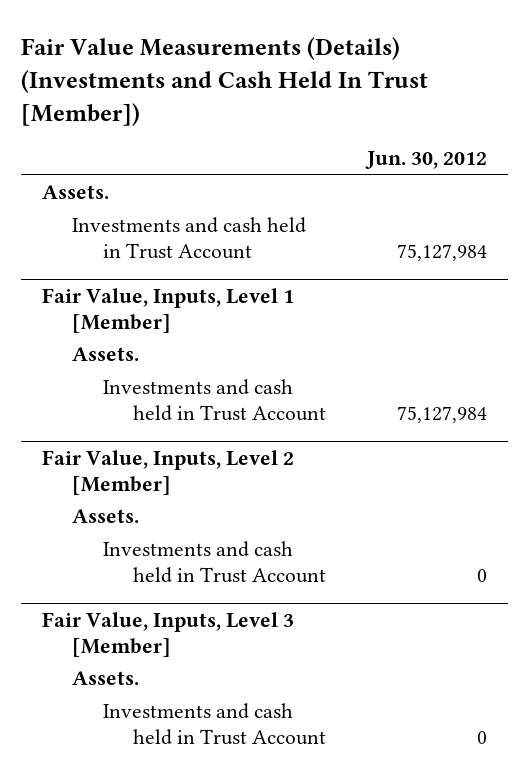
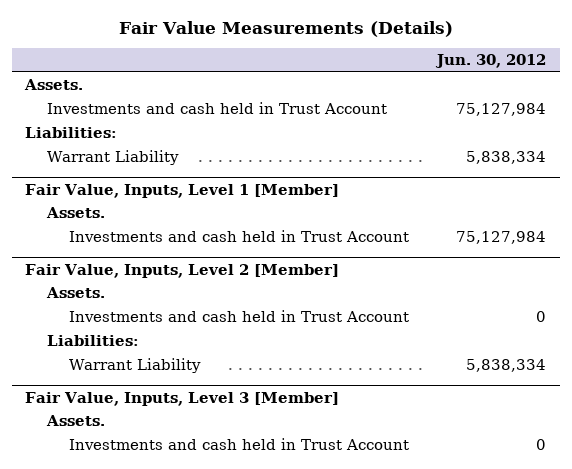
[21,36,429,126] Fair Value Measurements (Details) (Investments and Cash Held In Trust [Member]) -> [118,20,453,37] Fair Value Measurements (Details)
none -> [25,127,118,139] Liabilities:
none -> [47,150,180,166] Warrant Liability
none -> [47,335,140,347] Liabilities:
none -> [69,358,202,374] Warrant Liability

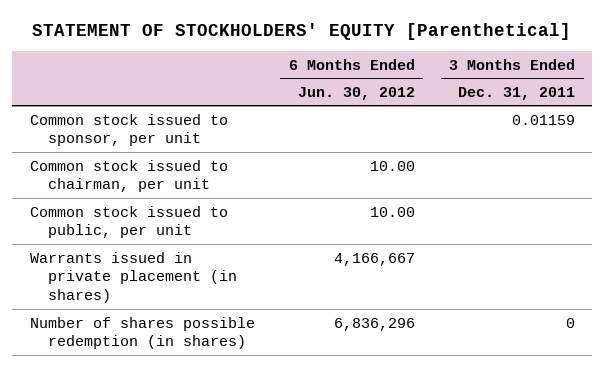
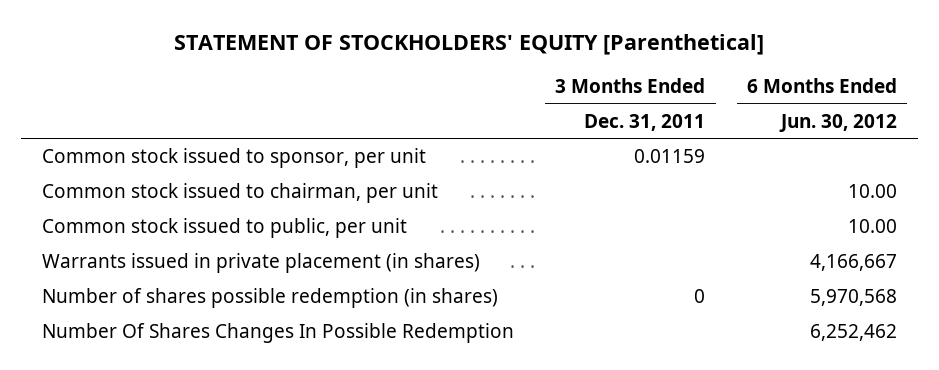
[333,317,415,331] 6,836,296 -> [810,289,898,307] 5,970,568
none -> [41,323,514,344] Number Of Shares Changes In Possible Redemption

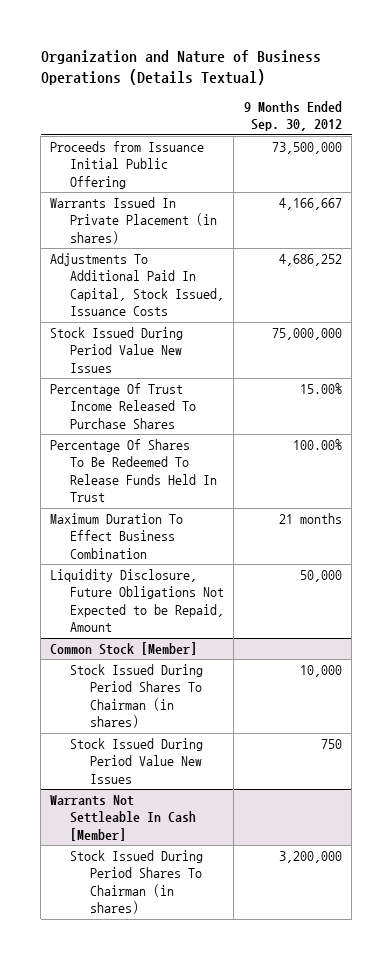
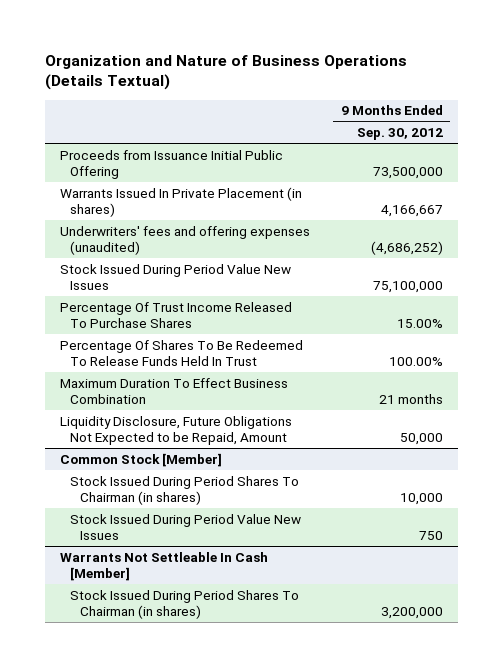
[50,253,225,317] Adjustments To Additional Paid In Capital, Stock Issued, Issuance Costs -> none
none -> [60,225,311,255] Underwriters' fees and offering expenses (unaudited)
[271,328,342,341] 75,000,000 -> [372,280,443,293] 75,100,000

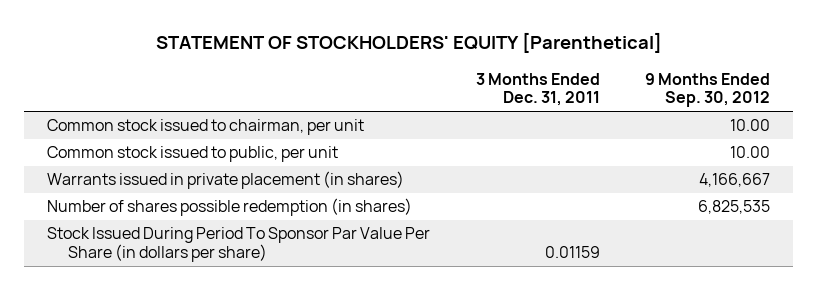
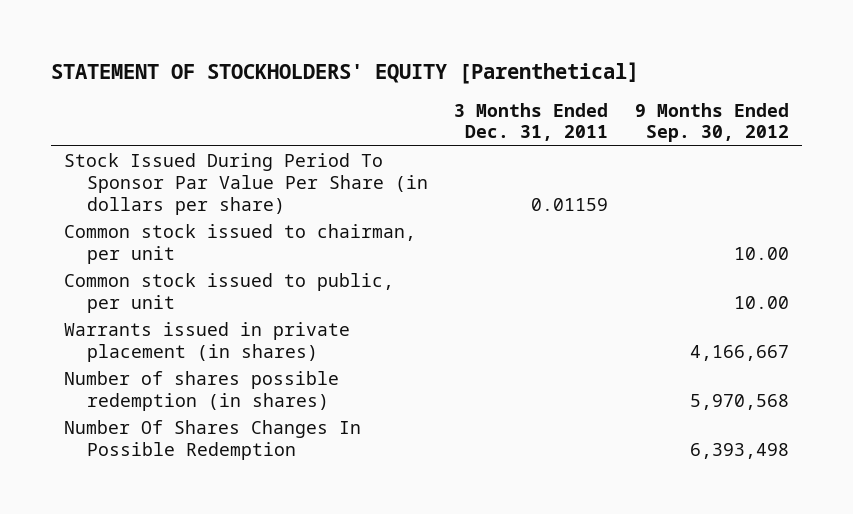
[47,227,431,263] Stock Issued During Period To Sponsor Par Value Per Share (in dollars per share) -> [63,153,428,215] Stock Issued During Period To Sponsor Par Value Per Share (in dollars per share)
[698,200,771,215] 6,825,535 -> [689,393,789,410] 5,970,568
none -> [63,420,361,460] Number Of Shares Changes In Possible Redemption

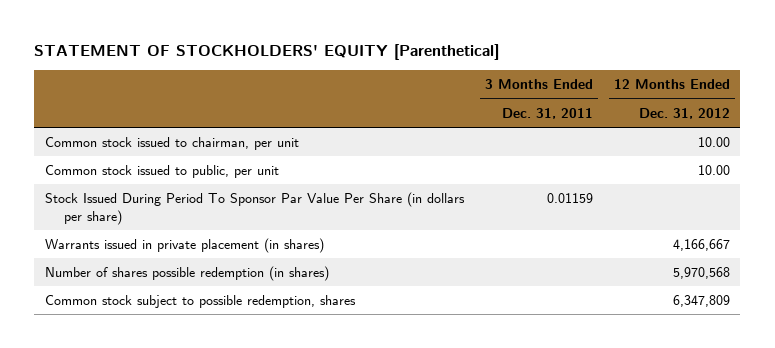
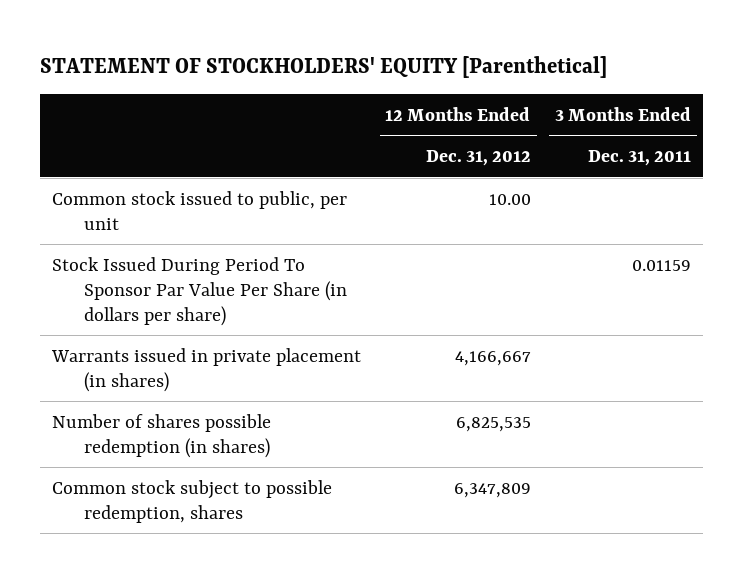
[44,137,299,151] Common stock issued to chairman, per unit -> none
[672,267,730,280] 5,970,568 -> [455,416,531,432] 6,825,535

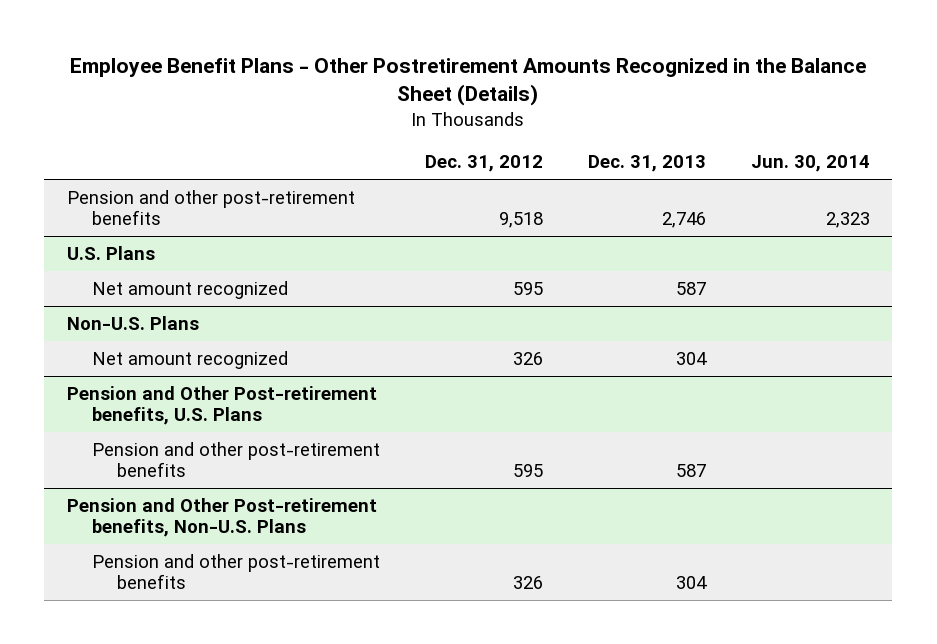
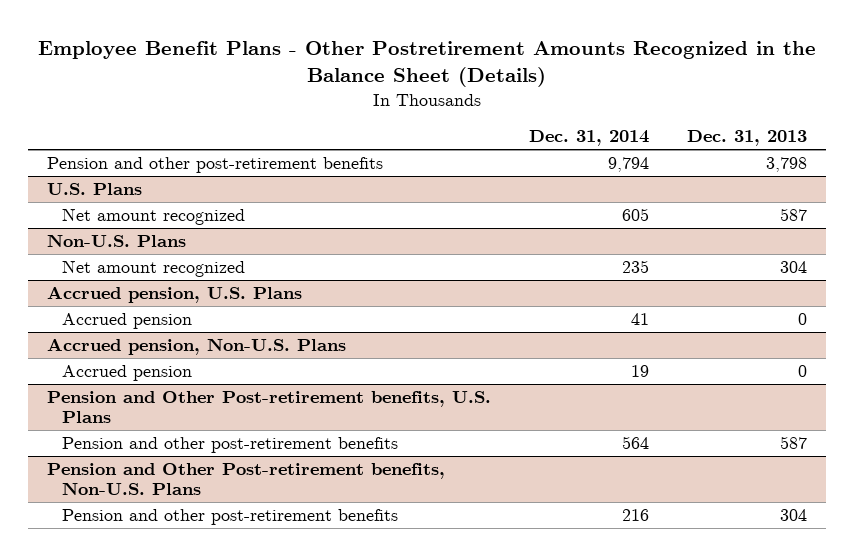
[425,155,544,173] Dec. 31, 2012 -> none
[750,155,870,173] Jun. 30, 2014 -> none
none -> [529,130,650,147] Dec. 31, 2014
[662,212,707,229] 2,746 -> [766,157,808,173] 3,798
none -> [46,286,302,304] Accrued pension, U.S. Plans
none -> [62,313,193,330] Accrued pension
none -> [46,338,346,356] Accrued pension, Non-U.S. Plans
none -> [62,365,193,382] Accrued pension

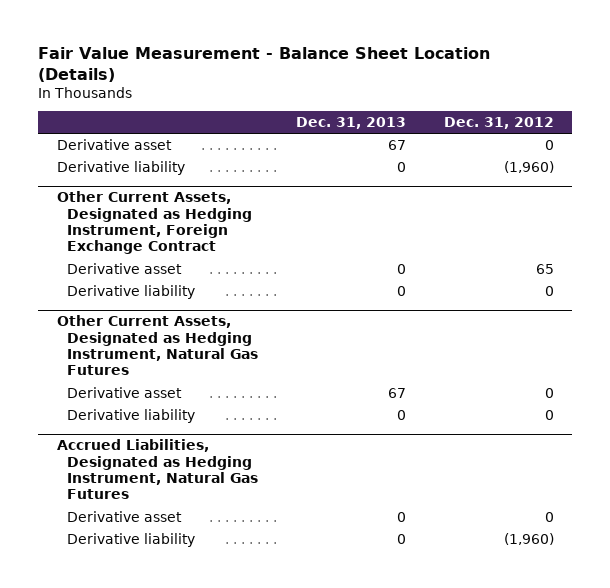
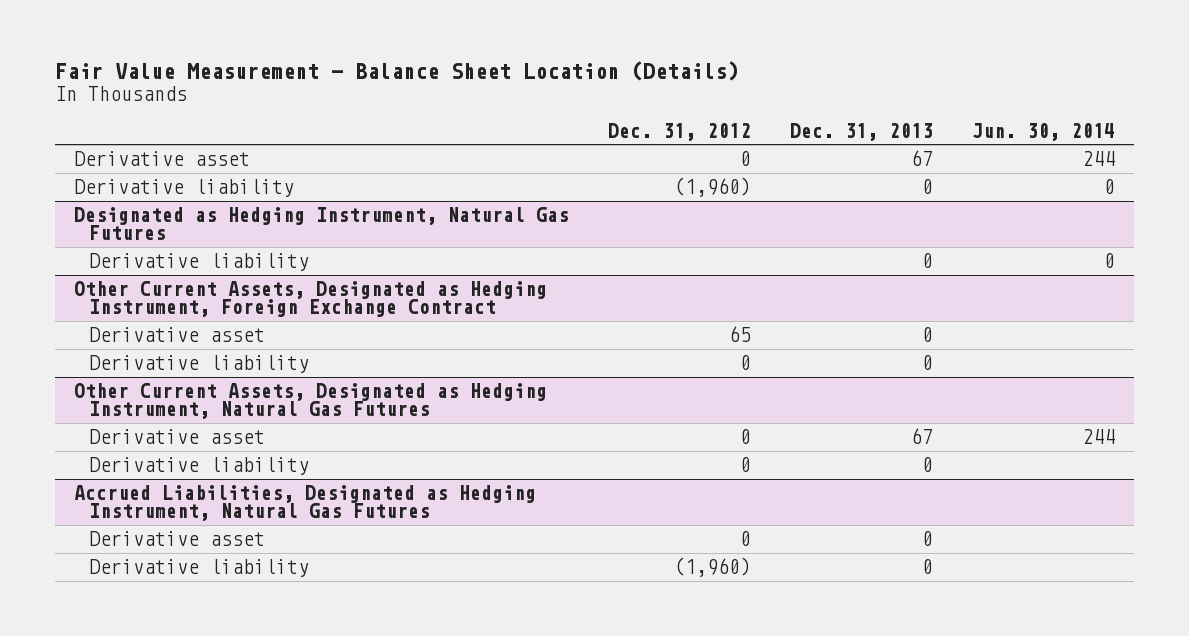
none -> [971,122,1115,141] Jun. 30, 2014
none -> [74,207,570,241] Designated as Hedging Instrument, Natural Gas Futures
none -> [89,253,310,272] Derivative liability

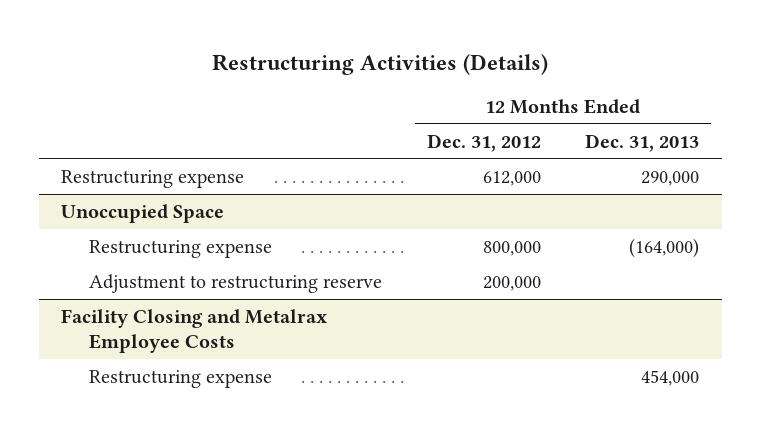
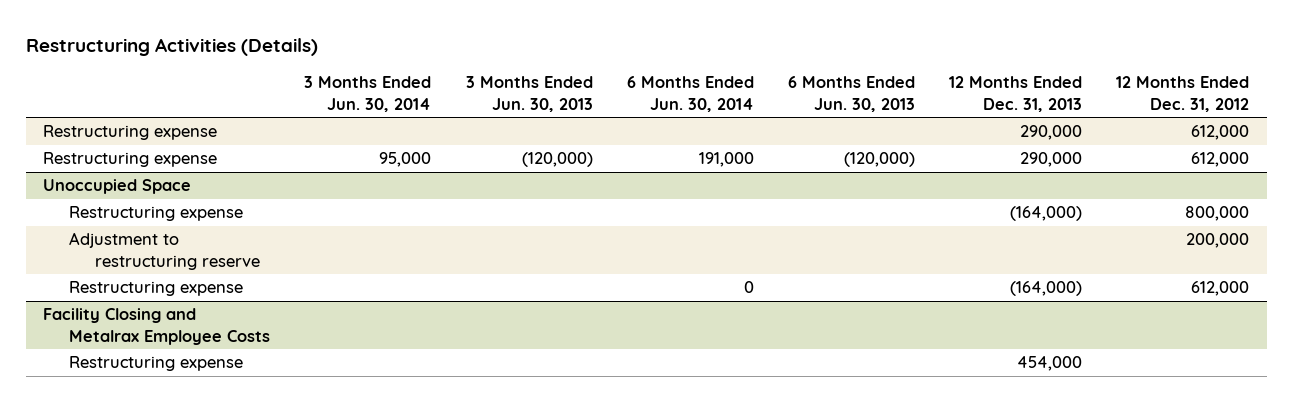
none -> [304,76,432,112] 3 Months Ended Jun. 30, 2014
none -> [465,76,593,112] 3 Months Ended Jun. 30, 2013
none -> [626,76,754,112] 6 Months Ended Jun. 30, 2014
none -> [788,76,916,112] 6 Months Ended Jun. 30, 2013
none -> [43,152,218,168] Restructuring expense
none -> [69,281,244,297] Restructuring expense

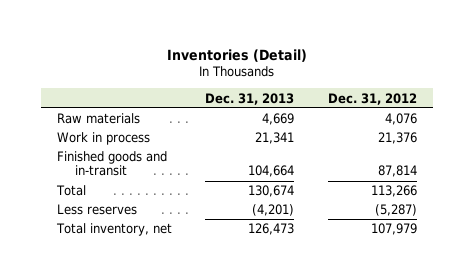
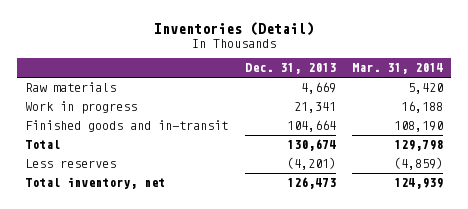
[327,92,417,105] Dec. 31, 2012 -> none
none -> [351,63,443,75] Mar. 31, 2014
[57,132,151,146] Work in process -> [25,101,138,115] Work in progress

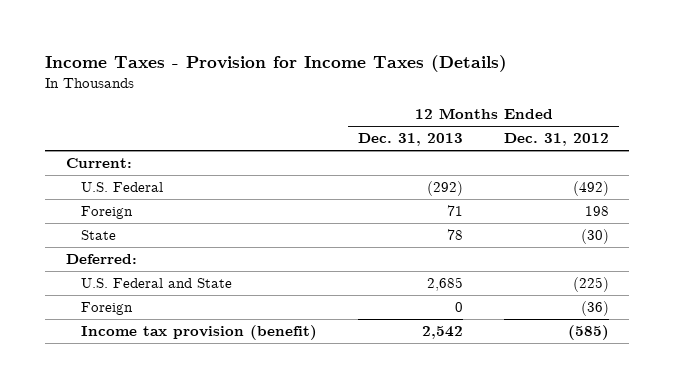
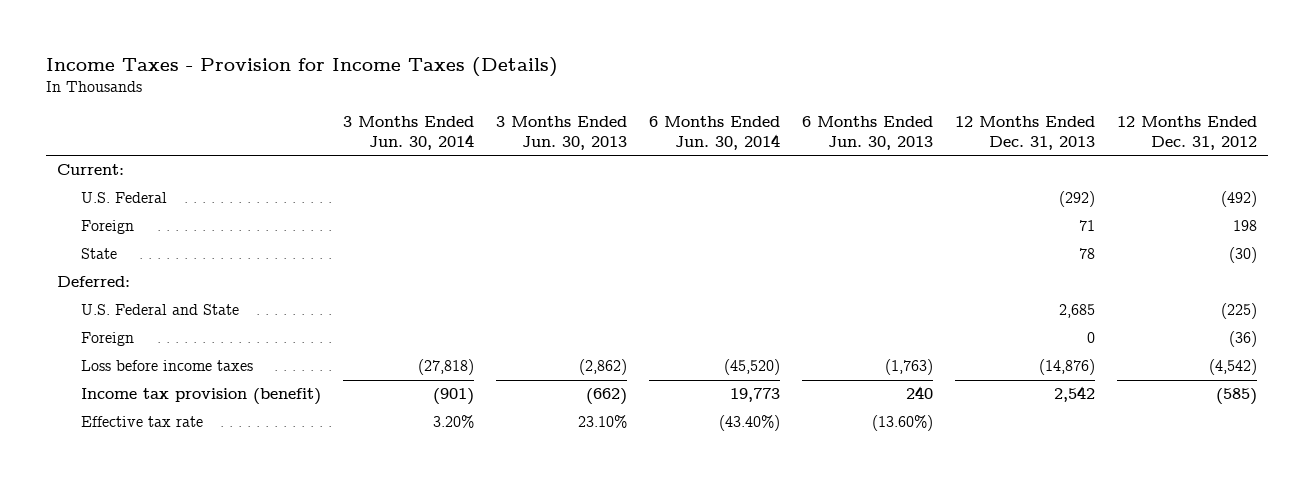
none -> [343,116,475,150] 3 Months Ended Jun. 30, 2014
none -> [496,116,628,150] 3 Months Ended Jun. 30, 2013
none -> [649,116,781,150] 6 Months Ended Jun. 30, 2014
none -> [802,116,934,150] 6 Months Ended Jun. 30, 2013
none -> [80,360,253,372] Loss before income taxes
none -> [80,416,203,428] Effective tax rate

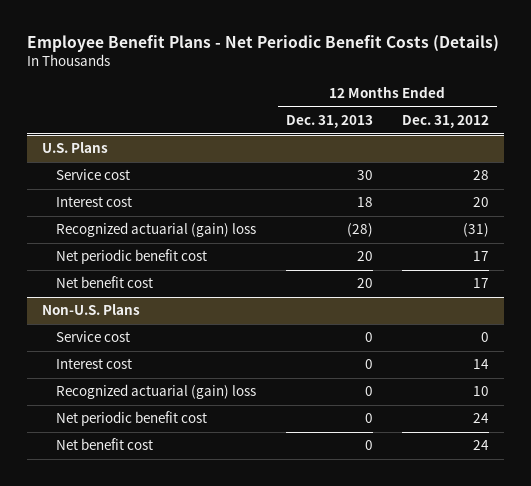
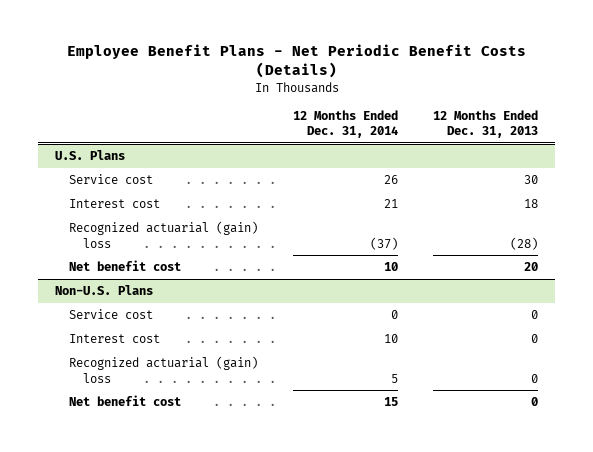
[402,114,490,128] Dec. 31, 2012 -> none
none -> [293,109,399,139] 12 Months Ended Dec. 31, 2014
[55,249,207,265] Net periodic benefit cost -> none
[55,411,207,427] Net periodic benefit cost -> none

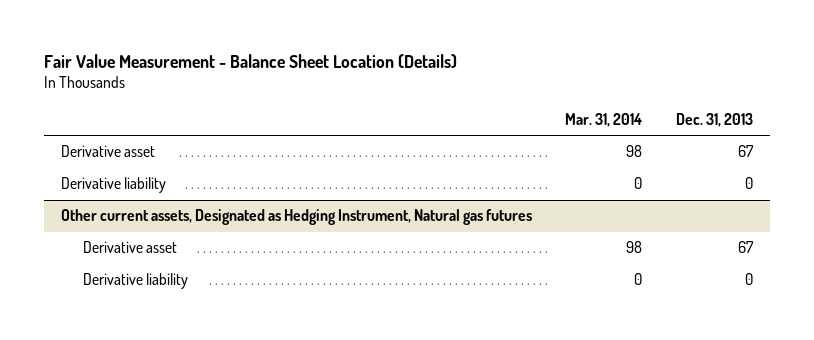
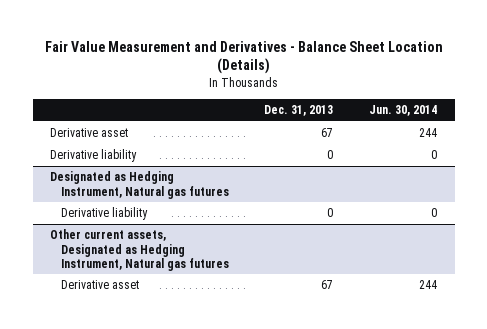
[43,53,457,68] Fair Value Measurement - Balance Sheet Location (Details) -> [44,40,443,75] Fair Value Measurement and Derivatives - Balance Sheet Location (Details)
[565,113,643,128] Mar. 31, 2014 -> none
none -> [368,105,437,117] Jun. 30, 2014
none -> [50,171,229,199] Designated as Hedging Instrument, Natural gas futures
none -> [60,207,148,221] Derivative liability
[82,273,188,290] Derivative liability -> none

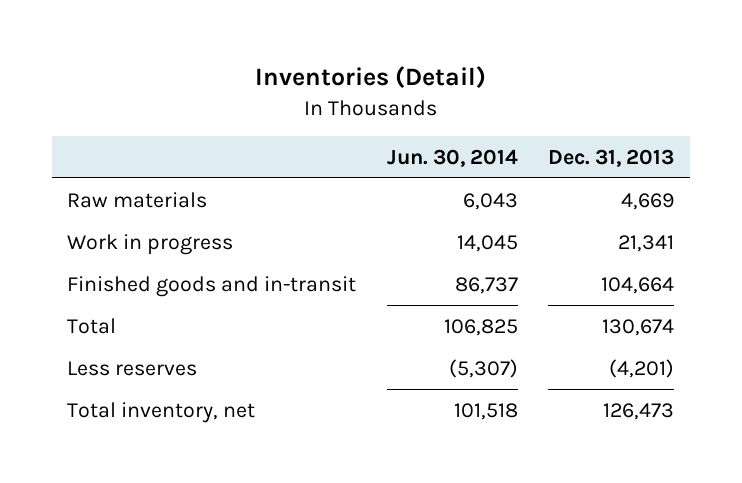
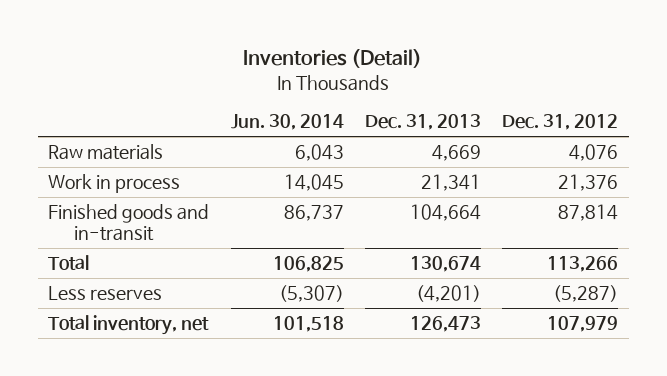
none -> [502,114,619,131] Dec. 31, 2012
[67,233,234,255] Work in progress -> [48,174,181,194] Work in process

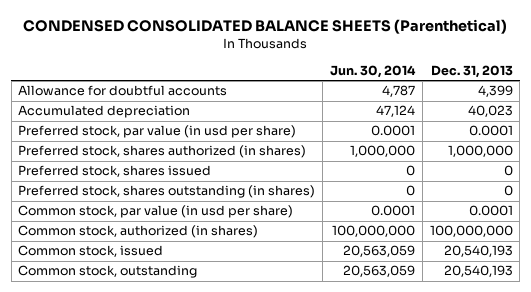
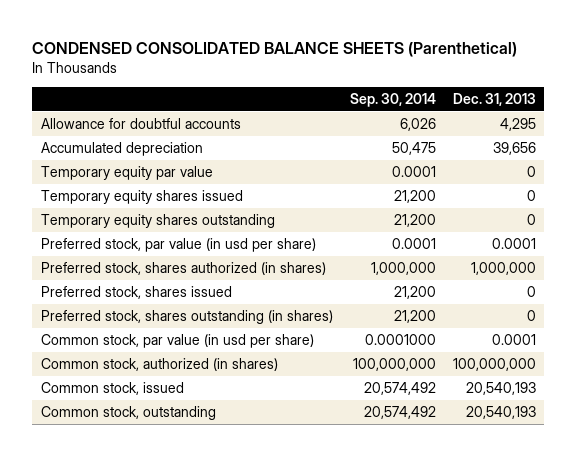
[329,64,416,78] Jun. 30, 2014 -> none
none -> [349,92,436,107] Sep. 30, 2014
[477,85,513,98] 4,399 -> [499,118,536,132] 4,295
[467,105,513,118] 40,023 -> [492,142,536,156] 39,656
none -> [40,166,213,181] Temporary equity par value
none -> [40,190,243,205] Temporary equity shares issued
none -> [40,214,275,229] Temporary equity shares outstanding

